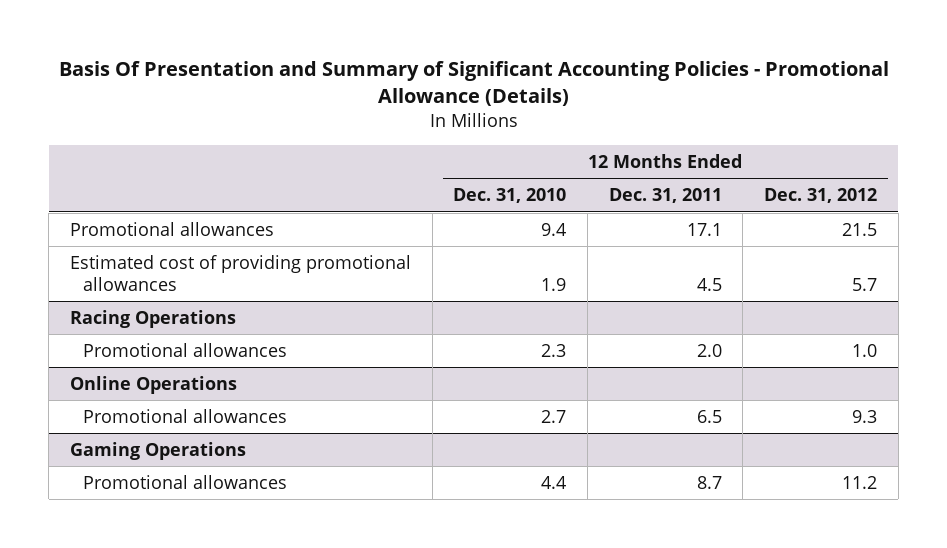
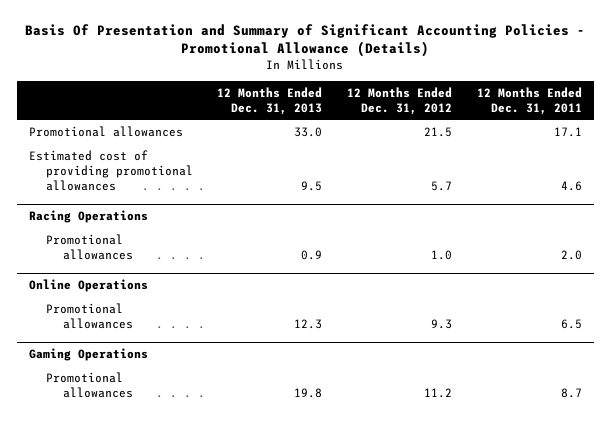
[453,188,567,204] Dec. 31, 2010 -> none
none -> [217,86,323,115] 12 Months Ended Dec. 31, 2013
[696,277,722,291] 4.5 -> [560,180,582,191] 4.6

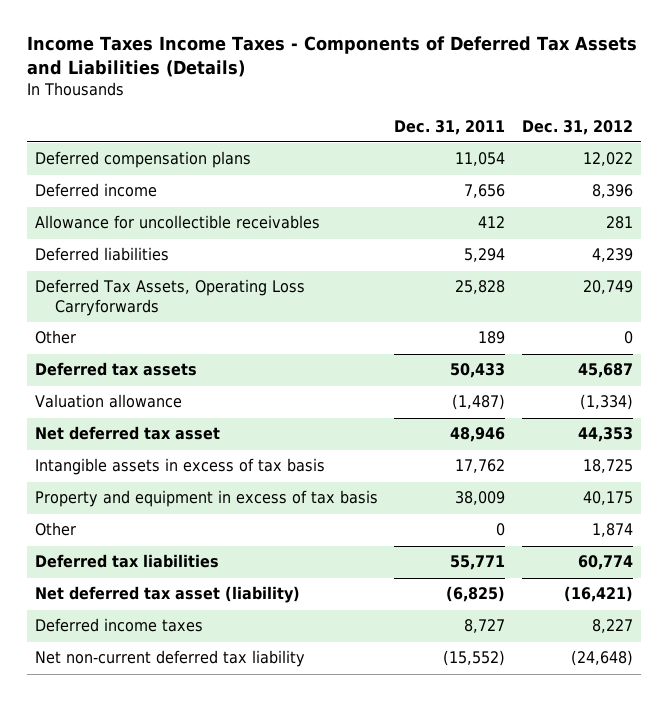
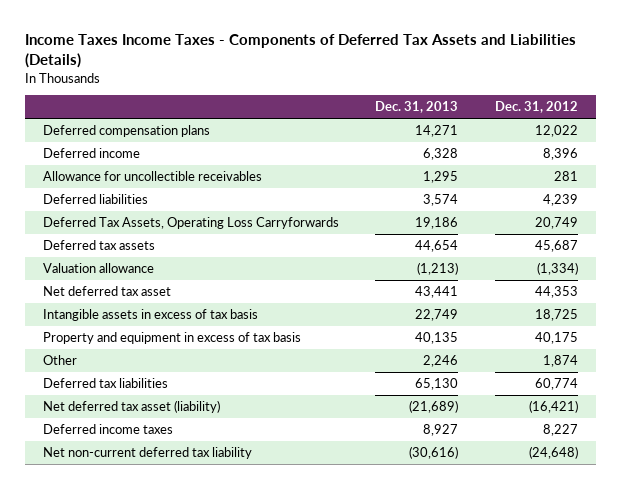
[394,119,506,135] Dec. 31, 2011 -> none
none -> [375,101,459,114] Dec. 31, 2013
[34,330,76,345] Other -> none

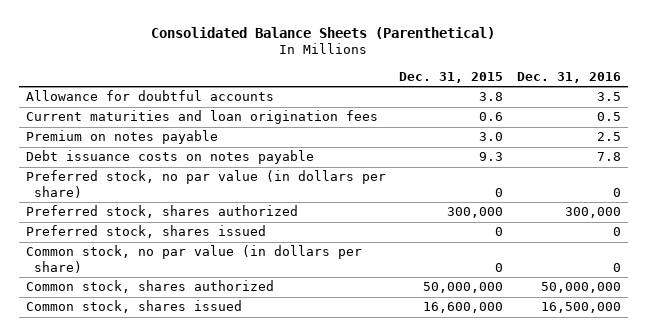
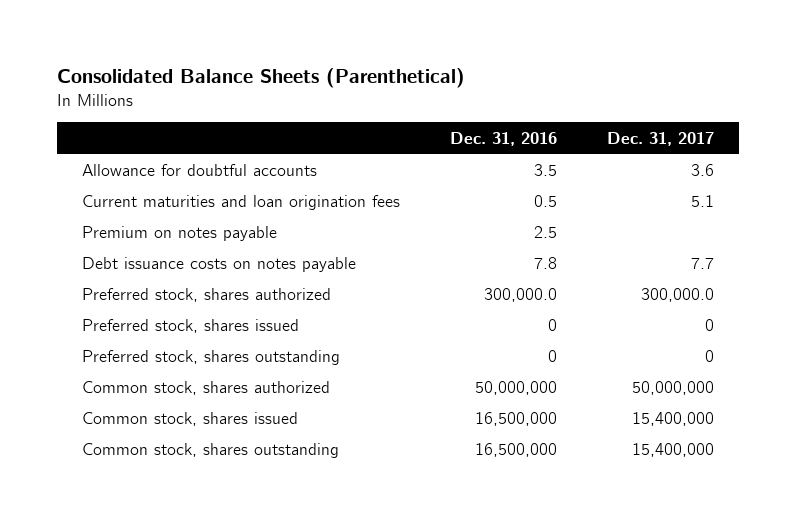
[399,72,504,84] Dec. 31, 2015 -> none
none -> [607,131,715,146] Dec. 31, 2017
[25,170,386,198] Preferred stock, no par value (in dollars per share) -> none
[565,207,622,219] 300,000 -> [484,288,558,303] 300,000.0
[25,245,362,273] Common stock, no par value (in dollars per share) -> none
none -> [82,350,341,366] Preferred stock, shares outstanding
none -> [82,443,340,459] Common stock, shares outstanding

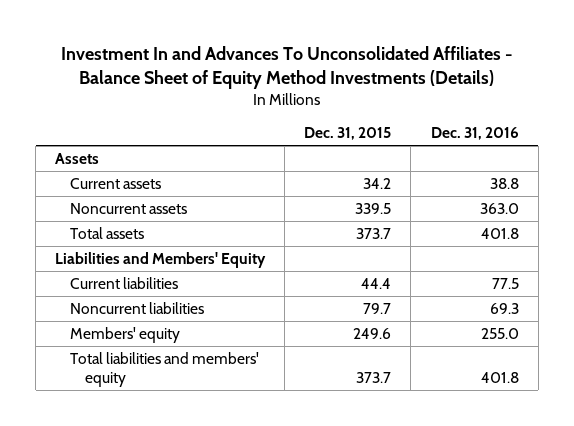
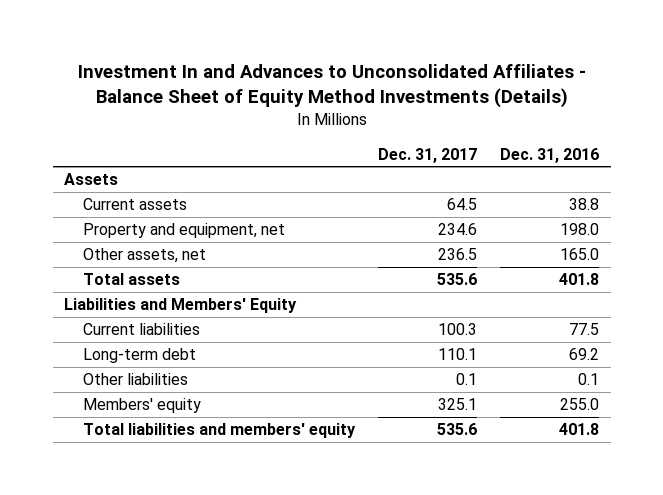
[60,45,513,89] Investment In and Advances To Unconsolidated Affiliates - Balance Sheet of Equity Method Investments (Details) -> [77,63,586,109] Investment In and Advances to Unconsolidated Affiliates - Balance Sheet of Equity Method Investments (Details)
[304,127,392,141] Dec. 31, 2015 -> none
none -> [377,147,477,163] Dec. 31, 2017
none -> [82,223,285,239] Property and equipment, net
[70,202,188,214] Noncurrent assets -> [82,248,206,264] Other assets, net
[479,202,519,214] 363.0 -> [560,248,600,261] 165.0
none -> [82,348,196,364] Long-term debt
[70,301,205,314] Noncurrent liabilities -> [82,373,188,386] Other liabilities
[489,302,519,314] 69.3 -> [578,373,600,386] 0.1

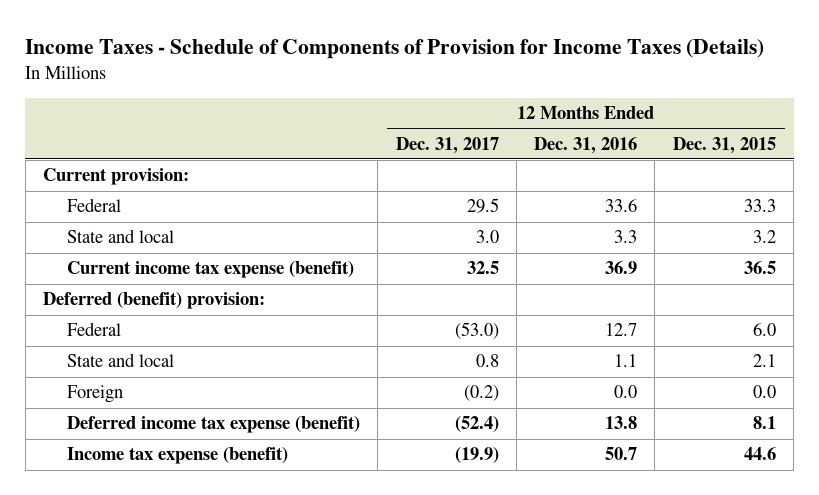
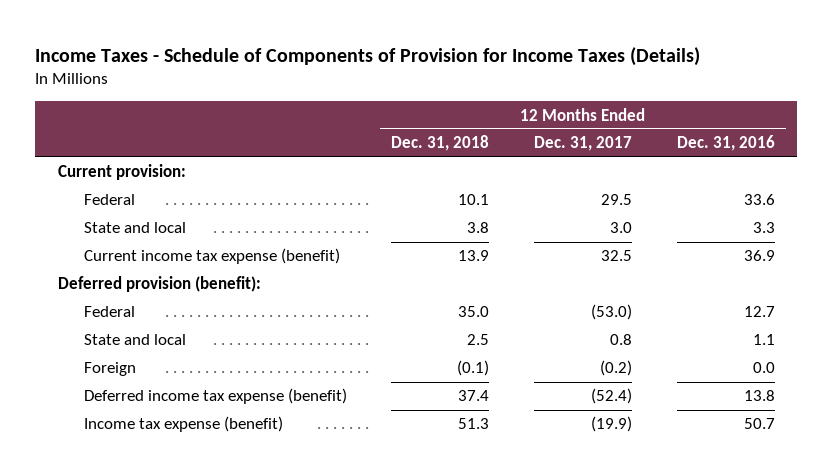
[672,136,776,154] Dec. 31, 2015 -> none
none -> [391,135,490,152] Dec. 31, 2018
[42,292,265,310] Deferred (benefit) provision: -> [57,276,261,293] Deferred provision (benefit):

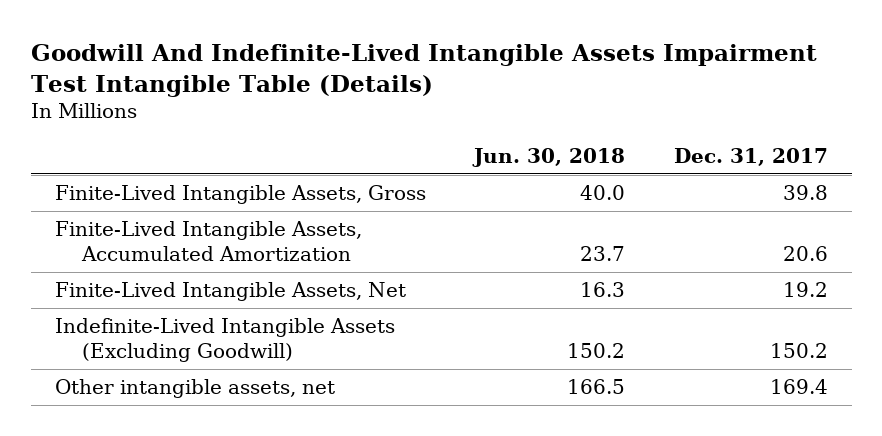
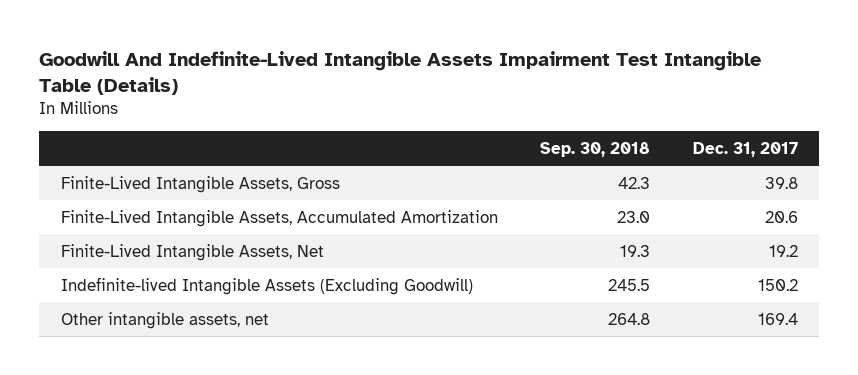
[472,148,626,168] Jun. 30, 2018 -> none
none -> [540,141,651,157] Sep. 30, 2018
[54,318,395,362] Indefinite-Lived Intangible Assets (Excluding Goodwill) -> [60,276,473,295] Indefinite-lived Intangible Assets (Excluding Goodwill)

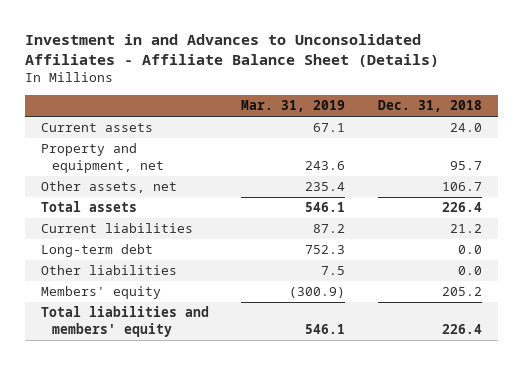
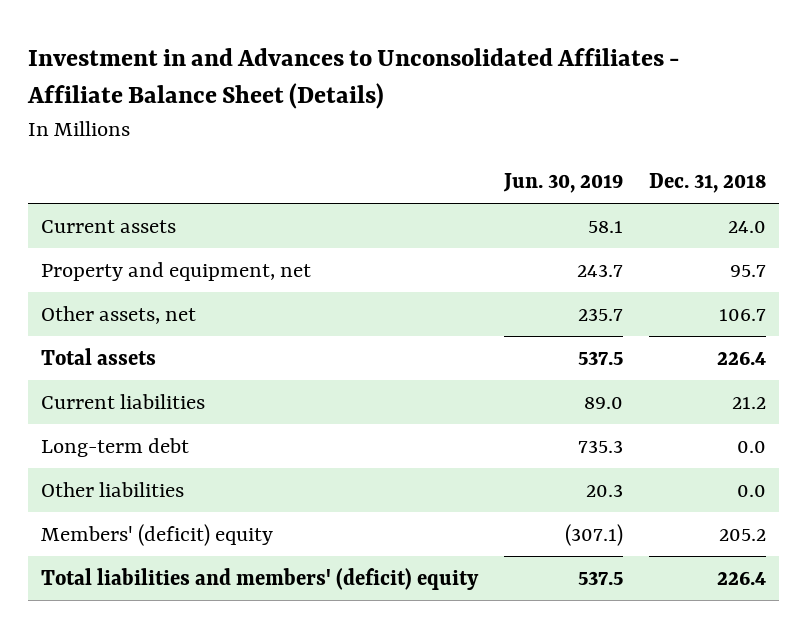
[241,100,346,113] Mar. 31, 2019 -> none
none -> [503,173,624,194] Jun. 30, 2019
[40,286,161,300] Members' equity -> [41,523,274,546] Members' (deficit) equity
[40,306,209,338] Total liabilities and members' equity -> [41,567,480,590] Total liabilities and members' (deficit) equity

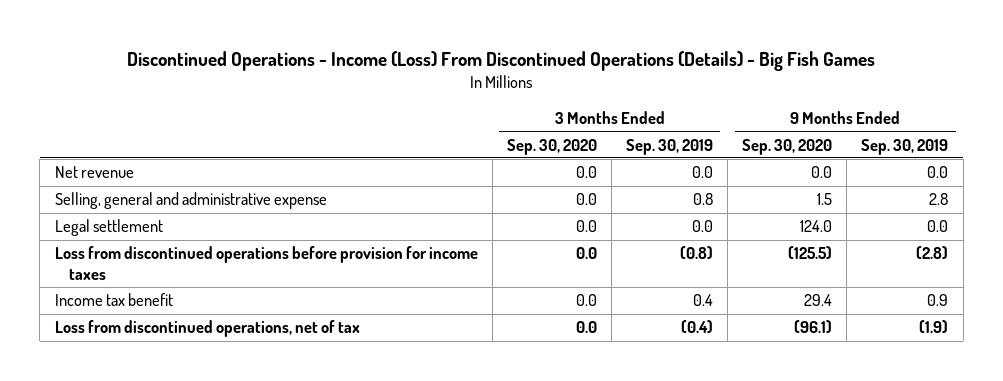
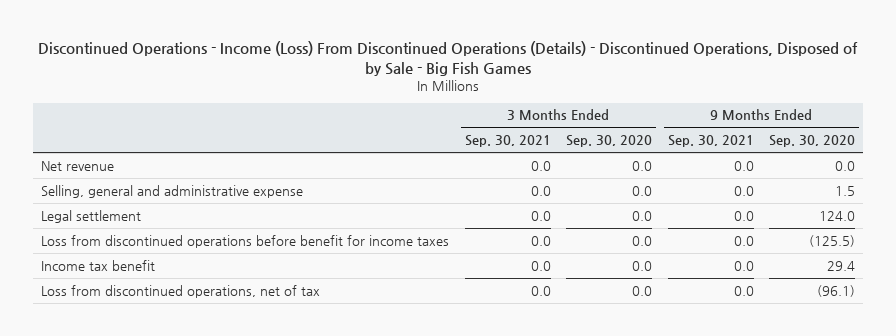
[127,50,876,71] Discontinued Operations - Income (Loss) From Discontinued Operations (Details) - Big Fish Games -> [38,41,859,76] Discontinued Operations - Income (Loss) From Discontinued Operations (Details) - Discontinued Operations, Disposed of by Sale - Big Fish Games
[625,138,713,155] Sep. 30, 2019 -> none
[861,138,949,155] Sep. 30, 2019 -> none
none -> [464,135,551,148] Sep. 30, 2021
none -> [667,135,754,148] Sep. 30, 2021
[54,246,478,280] Loss from discontinued operations before provision for income taxes -> [41,234,450,248] Loss from discontinued operations before benefit for income taxes

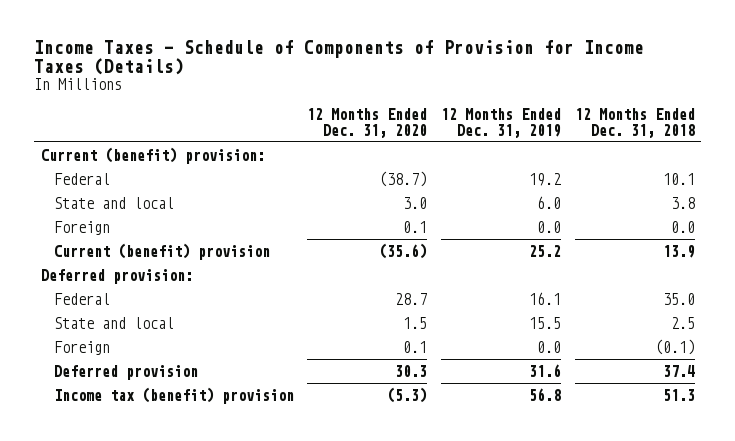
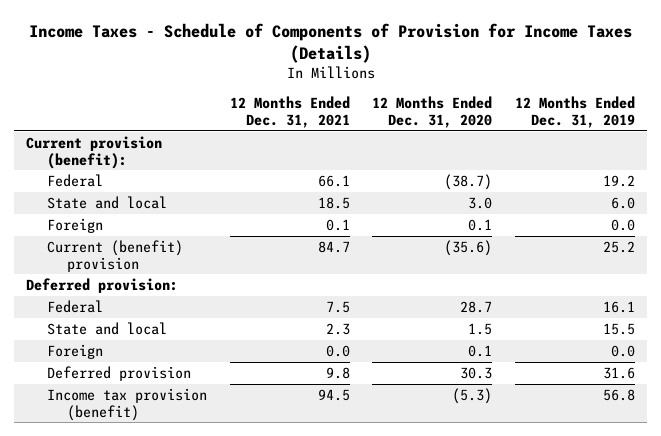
[574,108,695,138] 12 Months Ended Dec. 31, 2018 -> none
none -> [229,96,350,128] 12 Months Ended Dec. 31, 2021
[40,146,265,164] Current (benefit) provision: -> [25,135,162,169] Current provision (benefit):
[53,386,294,404] Income tax (benefit) provision -> [46,387,207,421] Income tax provision (benefit)

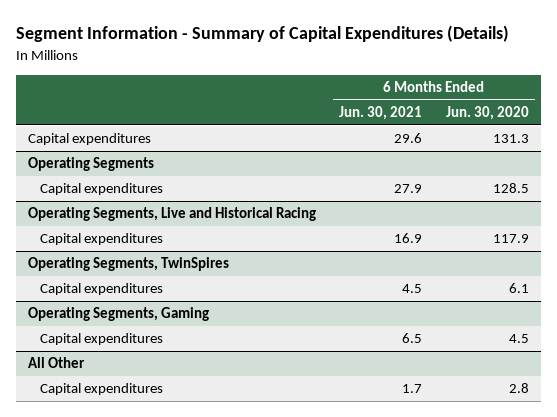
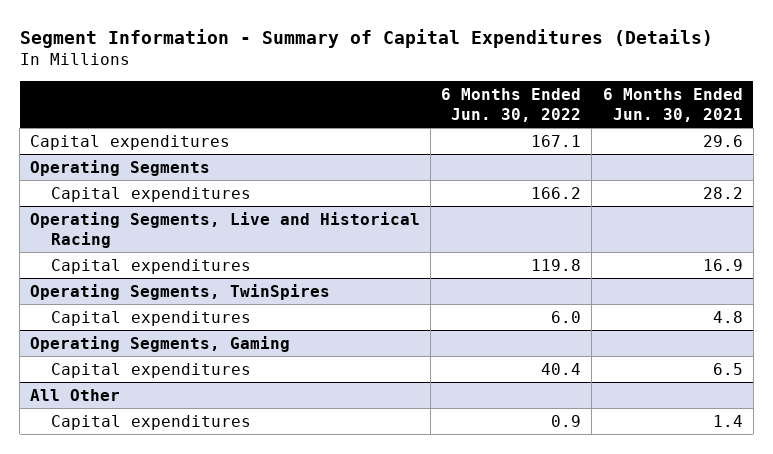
[445,106,529,121] Jun. 30, 2020 -> none
none -> [441,87,582,122] 6 Months Ended Jun. 30, 2022
[394,184,423,194] 27.9 -> [702,186,743,199] 28.2
[402,284,423,294] 4.5 -> [712,310,743,323] 4.8
[402,384,423,394] 1.7 -> [712,414,743,427] 1.4

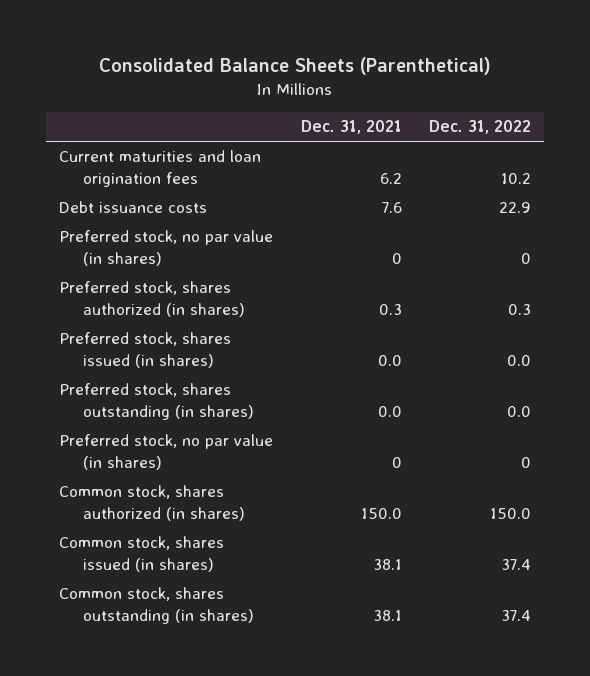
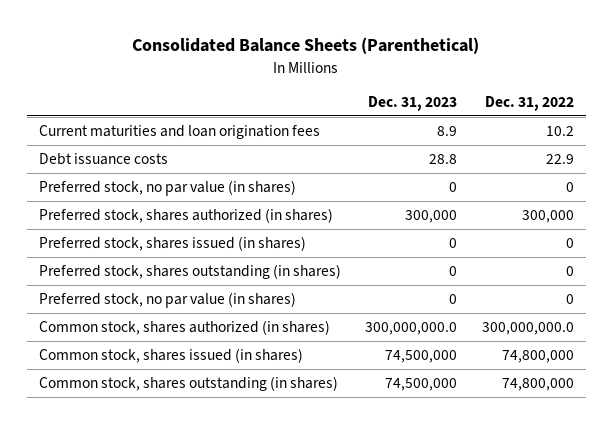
[300,120,402,135] Dec. 31, 2021 -> none
none -> [368,96,458,112] Dec. 31, 2023
[507,303,531,315] 0.3 -> [521,209,574,223] 300,000
[506,354,531,366] 0.0 -> [565,237,574,248] 0
[506,405,531,417] 0.0 -> [565,265,574,276] 0
[489,507,531,519] 150.0 -> [481,321,574,335] 300,000,000.0
[500,558,531,570] 37.4 -> [501,349,574,363] 74,800,000
[500,609,531,621] 37.4 -> [501,377,574,391] 74,800,000

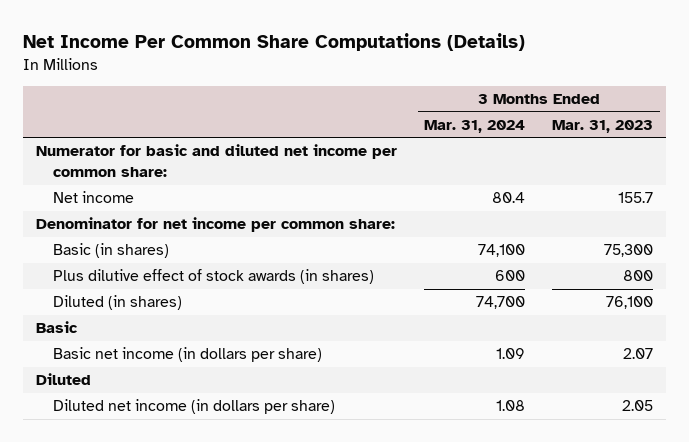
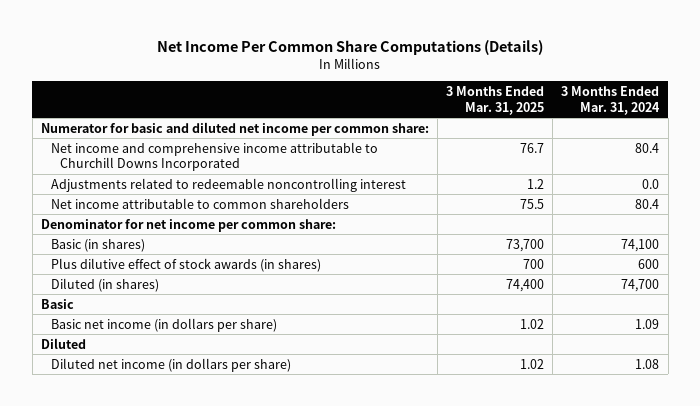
[552,120,654,134] Mar. 31, 2023 -> none
none -> [446,86,545,115] 3 Months Ended Mar. 31, 2025
[53,191,135,204] Net income -> none
none -> [50,141,378,172] Net income and comprehensive income attributable to Churchill Downs Incorporated
none -> [50,177,406,192] Adjustments related to redeemable noncontrolling interest
none -> [50,197,349,209] Net income attributable to common shareholders

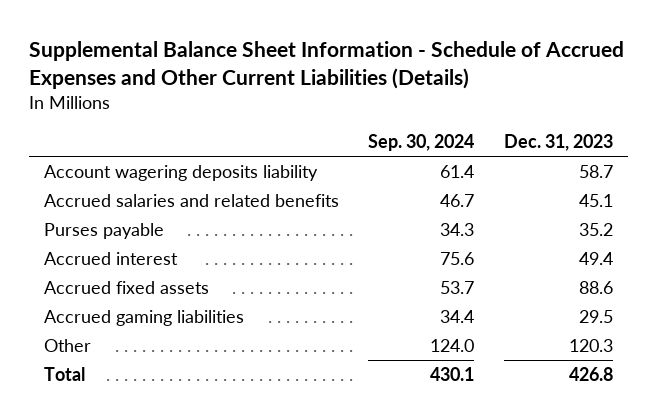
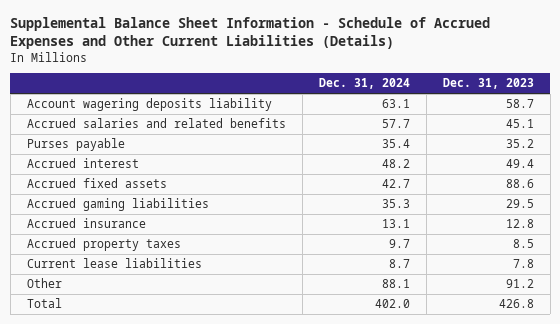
[368,134,475,152] Sep. 30, 2024 -> none
none -> [318,78,410,90] Dec. 31, 2024
none -> [26,218,146,229] Accrued insurance
none -> [26,238,181,252] Accrued property taxes
none -> [26,258,202,269] Current lease liabilities
[569,338,614,352] 120.3 -> [505,279,534,289] 91.2

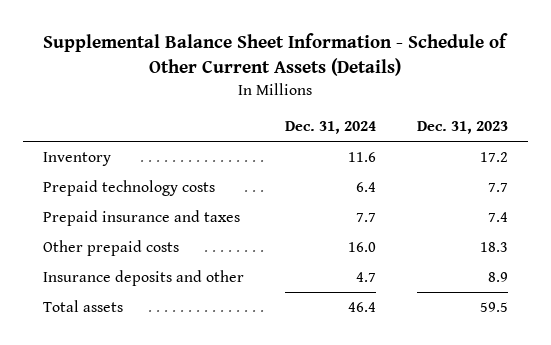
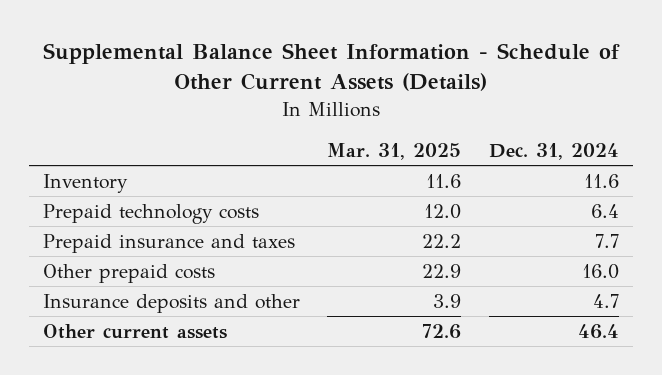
[416,121,508,135] Dec. 31, 2023 -> none
none -> [327,142,462,160] Mar. 31, 2025
[43,300,124,313] Total assets -> [43,323,228,339] Other current assets

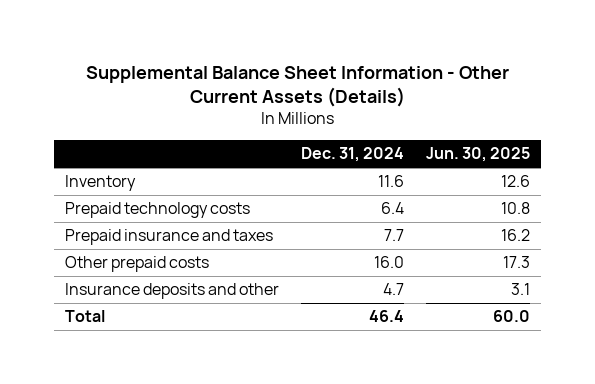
[42,43,620,92] Supplemental Balance Sheet Information - Schedule of Other Current Assets (Details) -> [85,65,509,107] Supplemental Balance Sheet Information - Other Current Assets (Details)
[327,142,462,160] Mar. 31, 2025 -> none
none -> [426,147,531,163] Jun. 30, 2025
[43,323,228,339] Other current assets -> [65,310,106,323] Total

